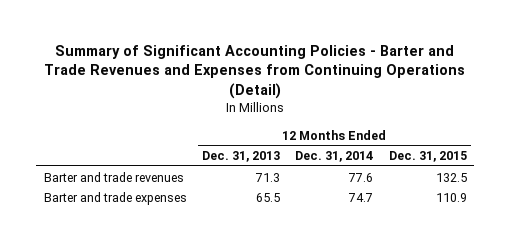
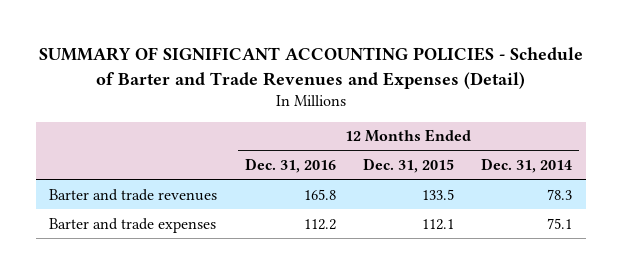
[44,44,466,100] Summary of Significant Accounting Policies - Barter and Trade Revenues and Expenses from Continuing Operations (Detail) -> [38,47,583,89] SUMMARY OF SIGNIFICANT ACCOUNTING POLICIES - Schedule of Barter and Trade Revenues and Expenses (Detail)
[201,151,280,163] Dec. 31, 2013 -> none
none -> [244,158,336,174] Dec. 31, 2016
[348,172,374,182] 77.6 -> [547,188,573,200] 78.3
[435,172,467,182] 132.5 -> [421,188,454,200] 133.5
[348,192,374,202] 74.7 -> [547,217,573,229] 75.1
[435,192,467,202] 110.9 -> [421,218,454,230] 112.1

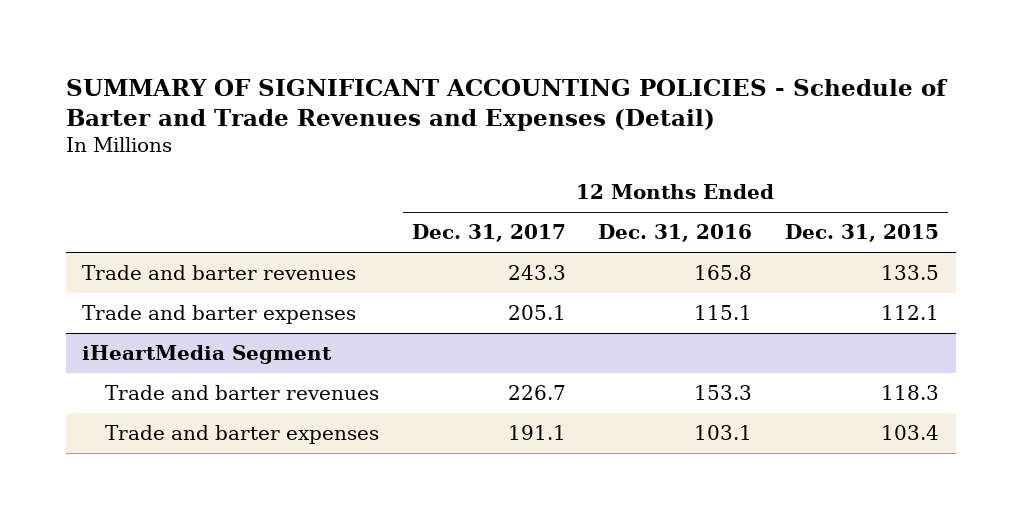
[481,158,573,174] Dec. 31, 2014 -> none
none -> [411,224,566,243] Dec. 31, 2017
[49,188,218,201] Barter and trade revenues -> [82,265,357,281] Trade and barter revenues
[49,217,217,233] Barter and trade expenses -> [82,305,357,325] Trade and barter expenses
[303,218,336,230] 112.2 -> [694,305,753,321] 115.1
none -> [82,345,333,365] iHeartMedia Segment
none -> [104,385,379,401] Trade and barter revenues
none -> [104,425,379,445] Trade and barter expenses

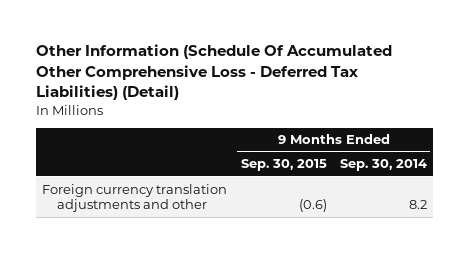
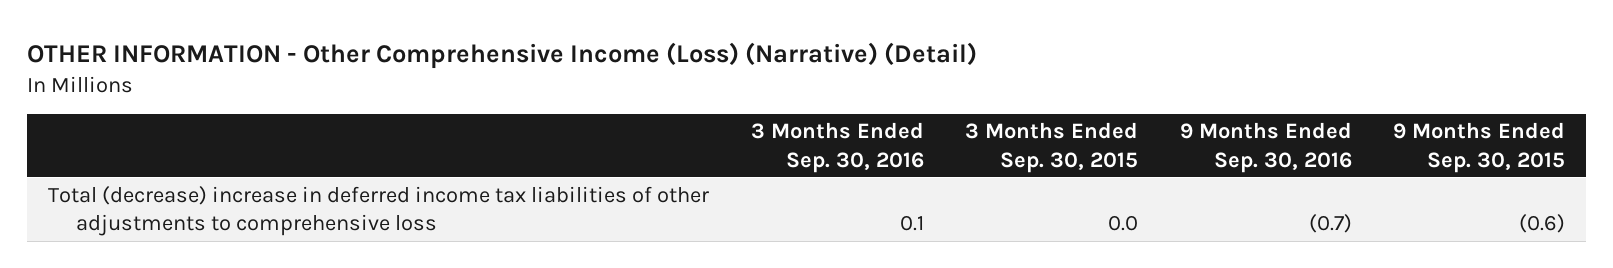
[35,44,392,100] Other Information (Schedule Of Accumulated Other Comprehensive Loss - Deferred Tax Liabilities) (Detail) -> [27,41,978,69] OTHER INFORMATION - Other Comprehensive Income (Loss) (Narrative) (Detail)
[339,159,427,172] Sep. 30, 2014 -> none
none -> [750,122,924,173] 3 Months Ended Sep. 30, 2016
none -> [965,122,1139,173] 3 Months Ended Sep. 30, 2015
none -> [1179,122,1352,173] 9 Months Ended Sep. 30, 2016
[42,183,228,213] Foreign currency translation adjustments and other -> [48,186,710,237] Total (decrease) increase in deferred income tax liabilities of other adjustments to comprehensive loss

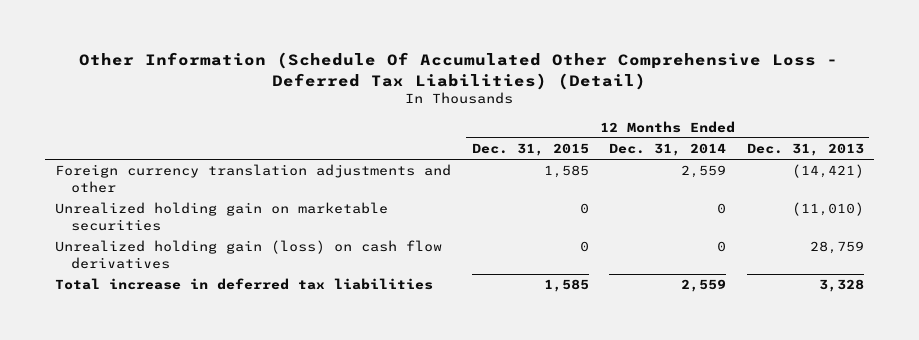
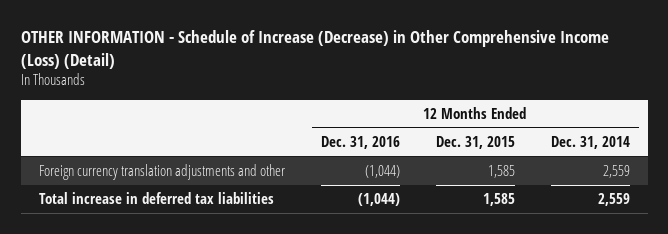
[79,52,839,90] Other Information (Schedule Of Accumulated Other Comprehensive Loss - Deferred Tax Liabilities) (Detail) -> [20,30,609,69] OTHER INFORMATION - Schedule of Increase (Decrease) in Other Comprehensive Income (Loss) (Detail)
[746,143,864,157] Dec. 31, 2013 -> none
none -> [320,135,400,149] Dec. 31, 2016
[55,202,389,231] Unrealized holding gain on marketable securities -> none
[55,240,443,269] Unrealized holding gain (loss) on cash flow derivatives -> none

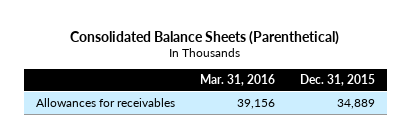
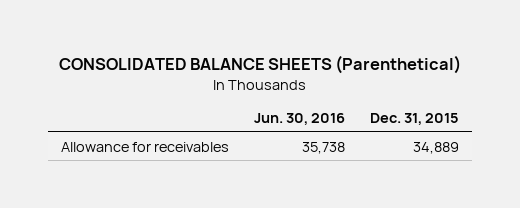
[70,30,340,45] Consolidated Balance Sheets (Parenthetical) -> [59,55,462,75] CONSOLIDATED BALANCE SHEETS (Parenthetical)
[199,74,275,87] Mar. 31, 2016 -> none
none -> [254,113,346,126] Jun. 30, 2016
[36,98,176,108] Allowances for receivables -> [60,141,229,152] Allowance for receivables

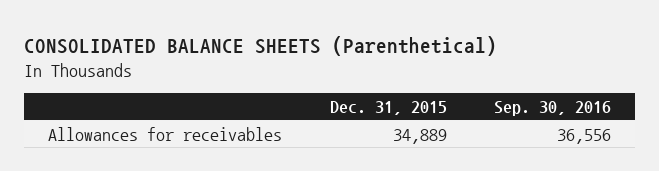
[254,113,346,126] Jun. 30, 2016 -> none
none -> [493,101,611,117] Sep. 30, 2016
[60,141,229,152] Allowance for receivables -> [48,126,283,141] Allowances for receivables

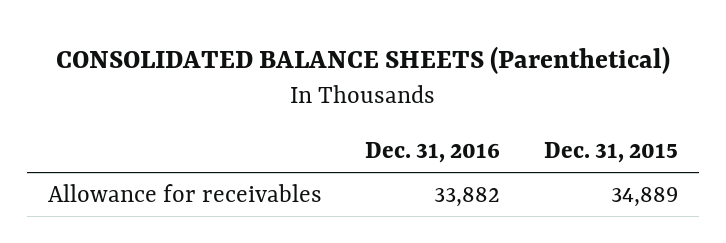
[493,101,611,117] Sep. 30, 2016 -> none
none -> [365,142,501,164] Dec. 31, 2016
[48,126,283,141] Allowances for receivables -> [48,183,323,202] Allowance for receivables

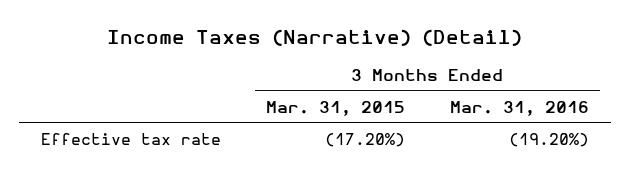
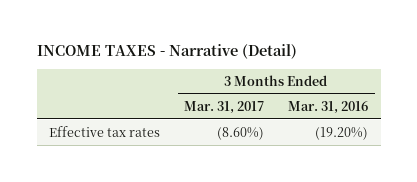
[107,28,523,46] Income Taxes (Narrative) (Detail) -> [36,44,297,60] INCOME TAXES - Narrative (Detail)
[266,100,406,116] Mar. 31, 2015 -> none
none -> [184,100,265,114] Mar. 31, 2017
[41,132,222,145] Effective tax rate -> [48,126,160,138] Effective tax rates

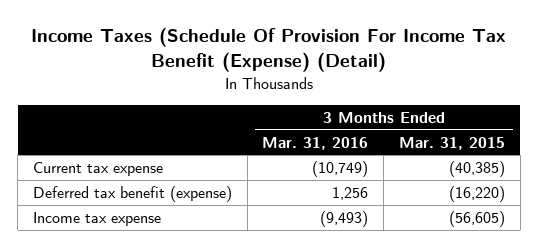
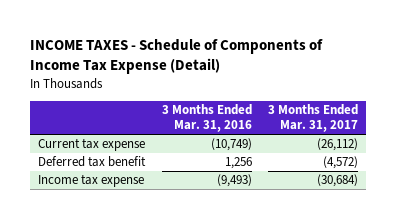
[30,27,506,73] Income Taxes (Schedule Of Provision For Income Tax Benefit (Expense) (Detail) -> [29,39,323,75] INCOME TAXES - Schedule of Components of Income Tax Expense (Detail)
[399,136,506,150] Mar. 31, 2015 -> none
none -> [268,104,359,133] 3 Months Ended Mar. 31, 2017
[32,186,232,203] Deferred tax benefit (expense) -> [38,156,147,168] Deferred tax benefit

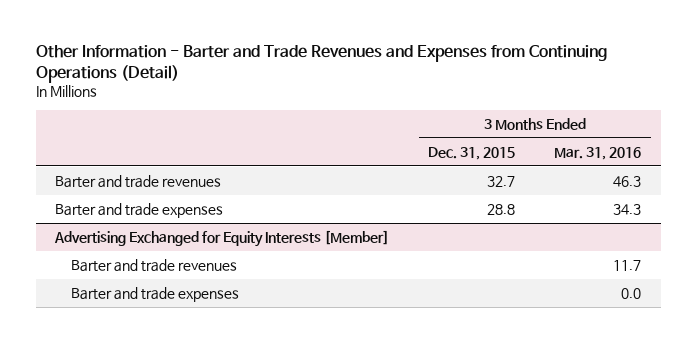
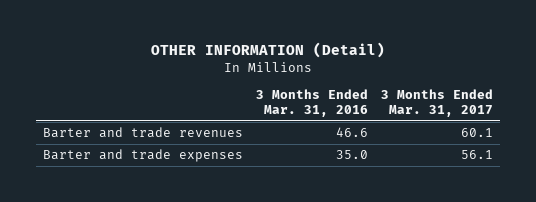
[35,44,607,83] Other Information - Barter and Trade Revenues and Expenses from Continuing Operations (Detail) -> [151,42,386,59] OTHER INFORMATION (Detail)
[428,146,516,160] Dec. 31, 2015 -> none
none -> [381,89,494,118] 3 Months Ended Mar. 31, 2017
[54,229,390,247] Advertising Exchanged for Equity Interests [Member] -> none
[70,258,237,272] Barter and trade revenues -> none
[70,286,239,302] Barter and trade expenses -> none
[613,175,642,187] 46.3 -> [336,127,369,138] 46.6
[613,203,642,215] 34.3 -> [336,150,369,160] 35.0

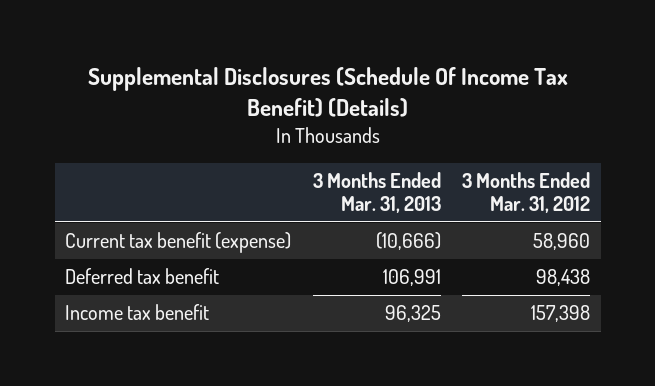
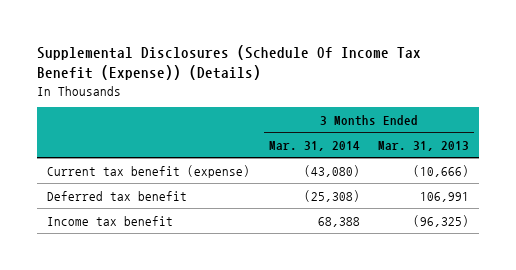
[87,67,568,117] Supplemental Disclosures (Schedule Of Income Tax Benefit) (Details) -> [37,45,422,81] Supplemental Disclosures (Schedule Of Income Tax Benefit (Expense)) (Details)
[461,171,590,213] 3 Months Ended Mar. 31, 2012 -> none
none -> [268,140,360,151] Mar. 31, 2014
[384,305,441,323] 96,325 -> [413,214,470,227] (96,325)

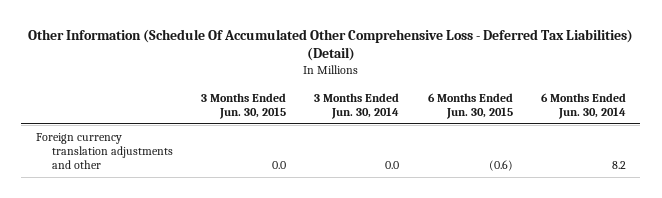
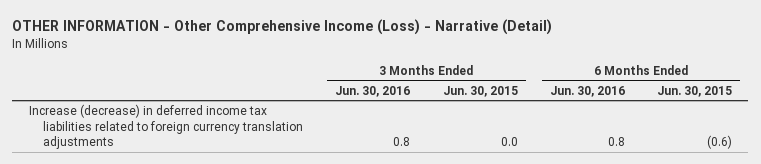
[27,28,633,62] Other Information (Schedule Of Accumulated Other Comprehensive Loss - Deferred Tax Liabilities) (Detail) -> [12,19,553,36] OTHER INFORMATION - Other Comprehensive Income (Loss) - Narrative (Detail)
[314,93,400,120] 3 Months Ended Jun. 30, 2014 -> none
[541,93,627,120] 6 Months Ended Jun. 30, 2014 -> none
none -> [335,85,411,97] Jun. 30, 2016
none -> [549,85,625,97] Jun. 30, 2016
[35,132,173,170] Foreign currency translation adjustments and other -> [28,104,303,150] Increase (decrease) in deferred income tax liabilities related to foreign currency translation adjustments

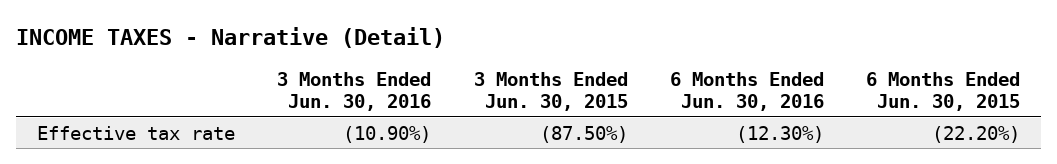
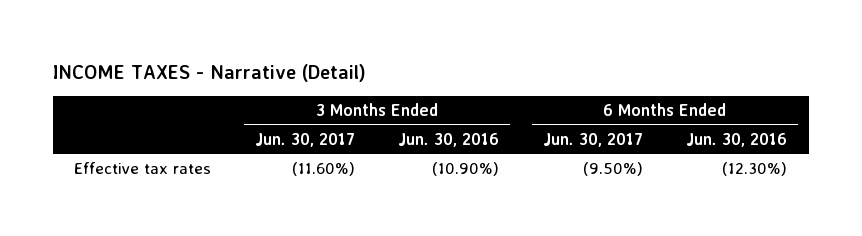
[473,71,628,112] 3 Months Ended Jun. 30, 2015 -> none
[866,71,1021,112] 6 Months Ended Jun. 30, 2015 -> none
none -> [254,132,355,147] Jun. 30, 2017
none -> [542,132,643,147] Jun. 30, 2017
[37,126,236,141] Effective tax rate -> [74,162,212,175] Effective tax rates

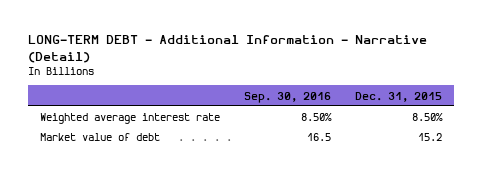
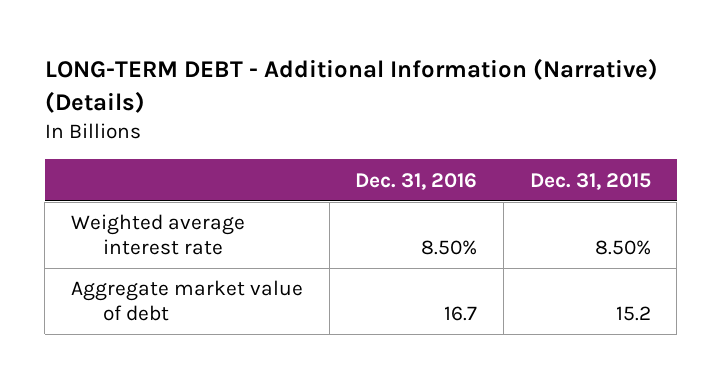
[27,35,427,63] LONG-TERM DEBT - Additional Information - Narrative (Detail) -> [44,58,658,114] LONG-TERM DEBT - Additional Information (Narrative) (Details)
[243,91,331,103] Sep. 30, 2016 -> none
none -> [355,172,478,190] Dec. 31, 2016
[39,133,160,142] Market value of debt -> [71,280,304,322] Aggregate market value of debt

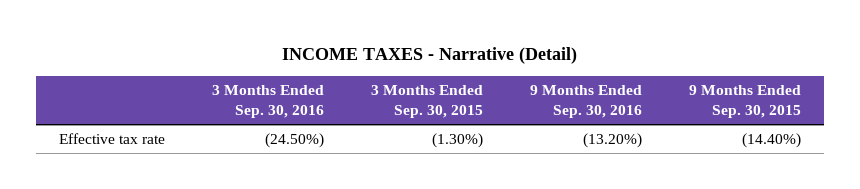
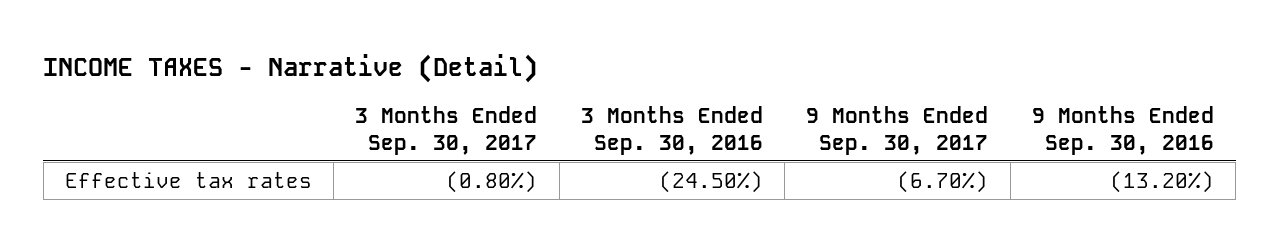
[371,85,484,119] 3 Months Ended Sep. 30, 2015 -> none
[688,85,801,119] 9 Months Ended Sep. 30, 2015 -> none
none -> [355,106,538,155] 3 Months Ended Sep. 30, 2017
none -> [806,106,989,155] 9 Months Ended Sep. 30, 2017
[59,133,166,145] Effective tax rate -> [65,171,313,188] Effective tax rates

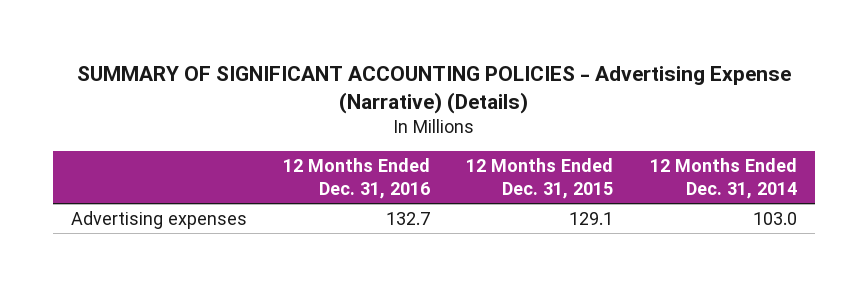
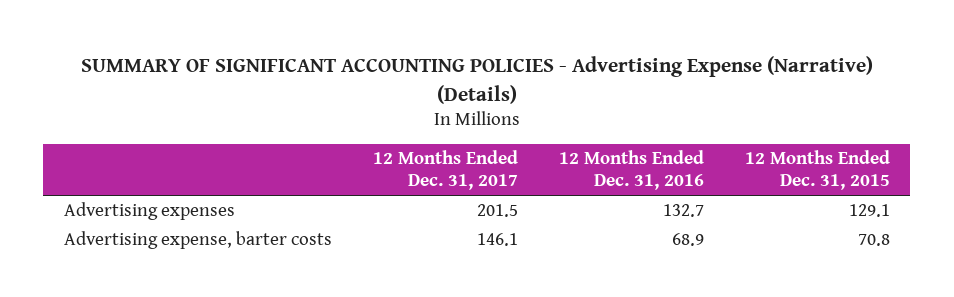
[649,158,797,200] 12 Months Ended Dec. 31, 2014 -> none
none -> [372,150,518,191] 12 Months Ended Dec. 31, 2017
none -> [63,231,332,250] Advertising expense, barter costs

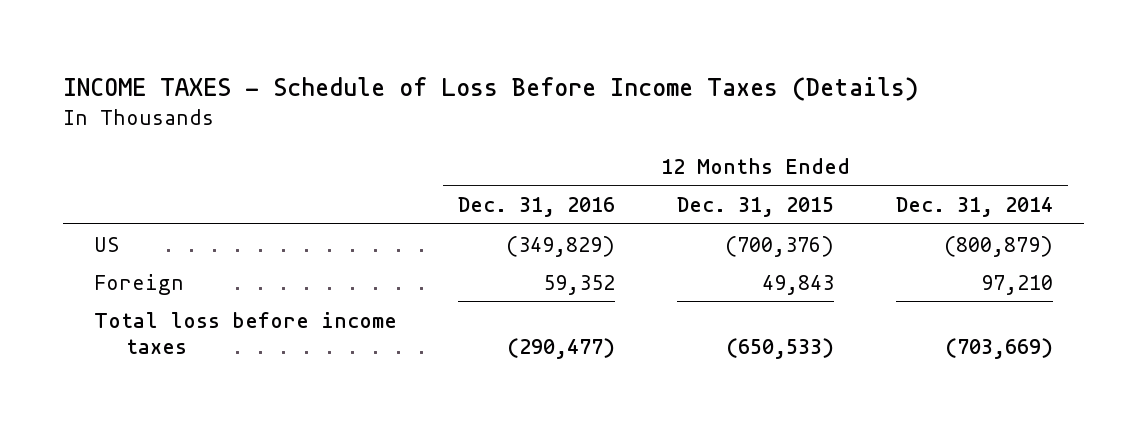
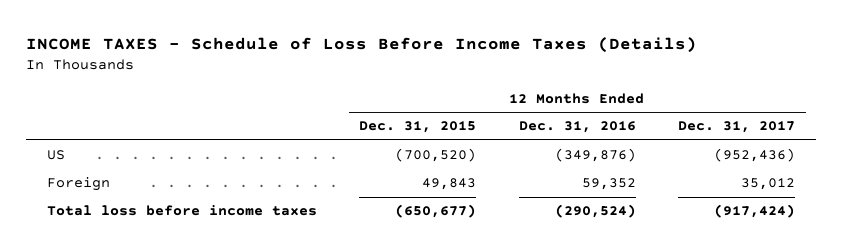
[895,196,1053,217] Dec. 31, 2014 -> none
none -> [678,121,796,134] Dec. 31, 2017
[506,235,616,257] (349,829) -> [554,148,636,163] (349,876)
[725,235,835,257] (700,376) -> [395,148,477,163] (700,520)
[507,338,616,360] (290,477) -> [554,204,636,219] (290,524)
[726,338,835,360] (650,533) -> [395,204,477,219] (650,677)

